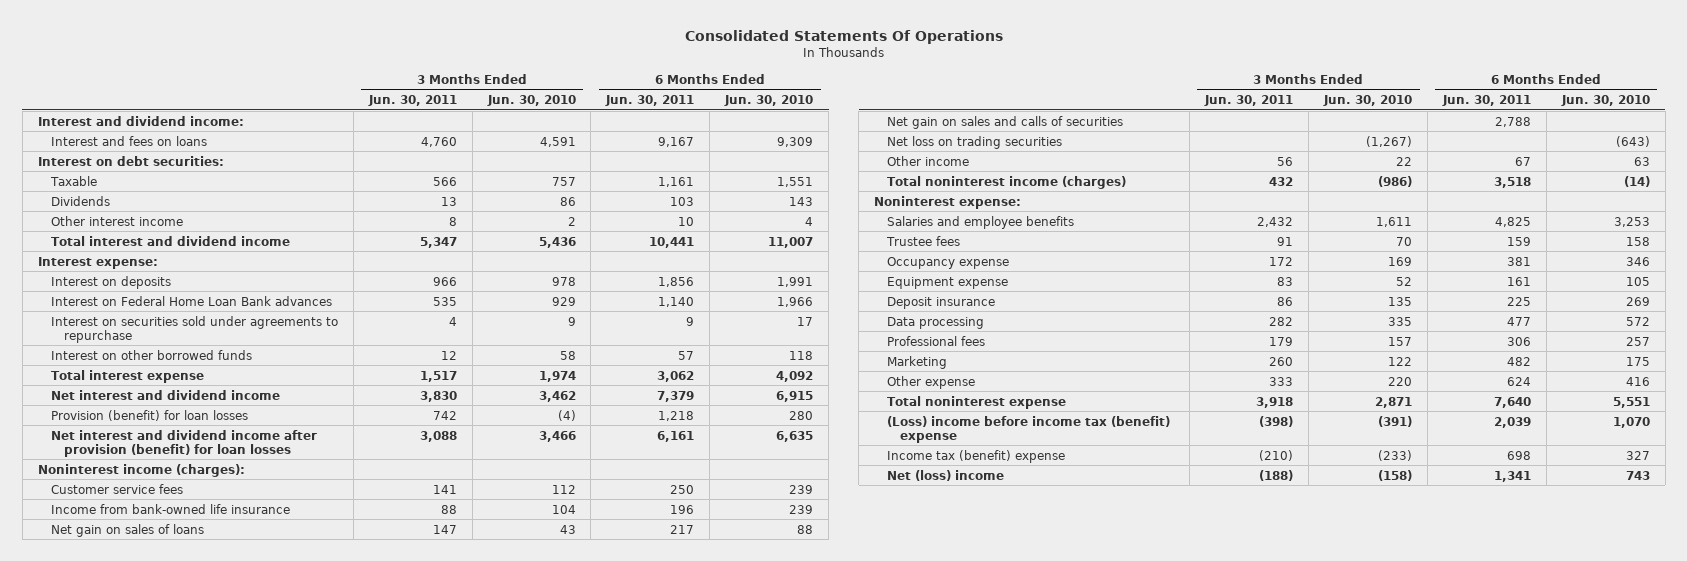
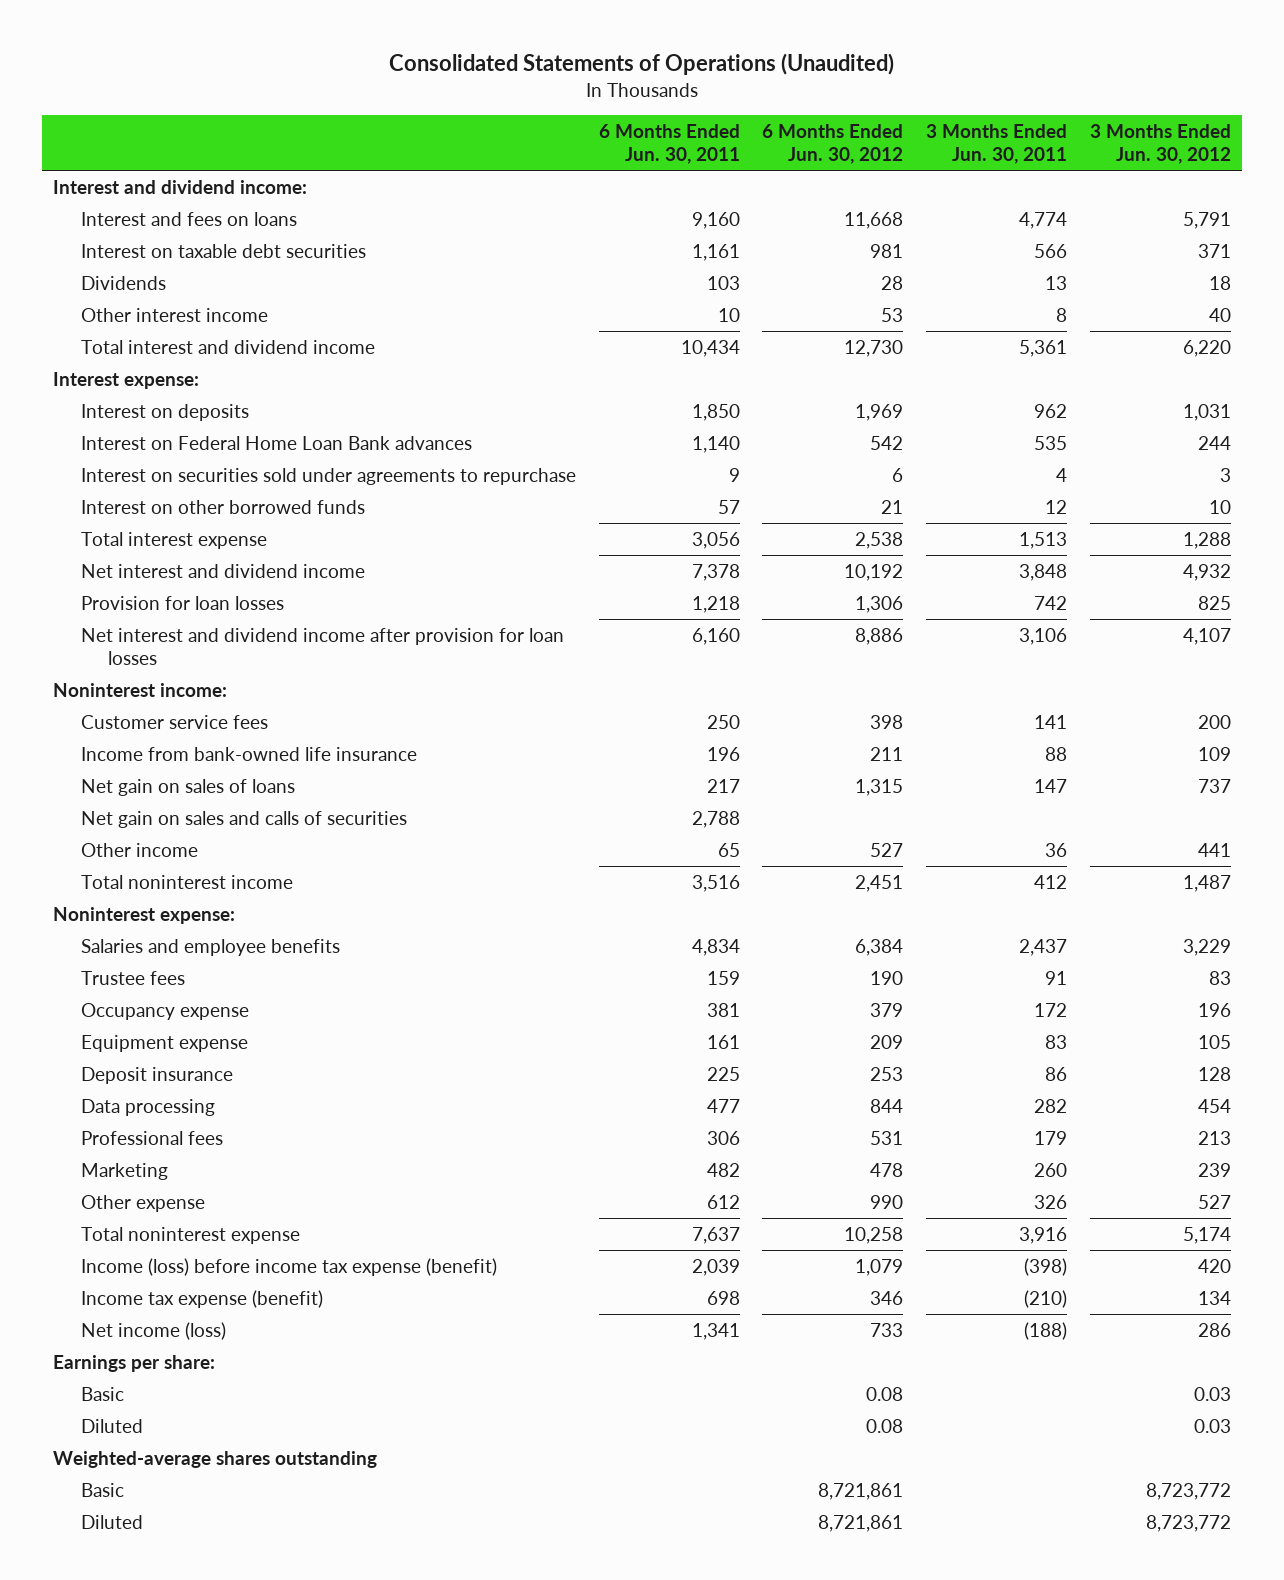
[684,29,1003,44] Consolidated Statements Of Operations -> [389,53,895,76] Consolidated Statements of Operations (Unaudited)
[486,94,576,106] Jun. 30, 2010 -> none
[724,94,814,106] Jun. 30, 2010 -> none
none -> [762,123,904,165] 6 Months Ended Jun. 30, 2012
none -> [1090,123,1232,165] 3 Months Ended Jun. 30, 2012
[37,155,224,166] Interest on debt securities: -> none
[420,136,457,147] 4,760 -> [1019,211,1068,229] 4,774
[658,136,695,147] 9,167 -> [691,211,740,229] 9,160
[49,175,97,186] Taxable -> [80,243,366,258] Interest on taxable debt securities
[419,236,457,248] 5,347 -> [1019,339,1068,357] 5,361
[649,236,695,248] 10,441 -> [680,339,740,357] 10,434
[432,276,457,286] 966 -> [1034,403,1068,418] 962
[658,276,695,287] 1,856 -> [691,403,740,421] 1,850
[419,370,457,382] 1,517 -> [1019,531,1068,549] 1,513
[657,370,695,382] 3,062 -> [691,531,740,549] 3,056
[419,390,457,402] 3,830 -> [1019,563,1068,581] 3,848
[657,390,695,402] 7,379 -> [691,563,740,581] 7,378
[50,409,248,421] Provision (benefit) for loan losses -> [80,595,284,610] Provision for loan losses
[50,429,317,457] Net interest and dividend income after provision (benefit) for loan losses -> [80,627,564,665] Net interest and dividend income after provision for loan losses
[419,430,457,442] 3,088 -> [1019,627,1068,645] 3,106
[657,430,695,442] 6,161 -> [691,627,740,645] 6,160
[37,463,245,477] Noninterest income (charges): -> [53,682,228,697] Noninterest income:
[887,135,1063,149] Net loss on trading securities -> none
[1277,156,1294,166] 56 -> [1045,842,1068,857] 36
[1514,156,1531,166] 67 -> [717,842,740,857] 65
[887,175,1127,189] Total noninterest income (charges) -> [80,874,293,889] Total noninterest income
[1269,176,1294,186] 432 -> [1034,874,1068,889] 412
[1493,176,1531,188] 3,518 -> [691,874,740,892] 3,516
[1257,216,1294,227] 2,432 -> [1019,938,1068,956] 2,437
[1494,216,1531,227] 4,825 -> [691,938,740,956] 4,834
[1269,376,1294,386] 333 -> [1034,1194,1068,1209] 326
[1506,376,1531,386] 624 -> [706,1194,740,1209] 612
[1256,396,1294,408] 3,918 -> [1019,1226,1068,1244] 3,916
[1493,396,1531,408] 7,640 -> [691,1226,740,1244] 7,637
[887,415,1171,443] (Loss) income before income tax (benefit) expense -> [80,1257,497,1276] Income (loss) before income tax expense (benefit)
[887,449,1066,463] Income tax (benefit) expense -> [80,1289,323,1308] Income tax expense (benefit)
[887,469,1005,481] Net (loss) income -> [80,1321,226,1340] Net income (loss)
none -> [53,1354,216,1372] Earnings per share:
none -> [80,1386,124,1401] Basic
none -> [80,1418,143,1433] Diluted
none -> [53,1450,378,1468] Weighted-average shares outstanding
none -> [80,1482,124,1497] Basic
none -> [80,1514,143,1529] Diluted

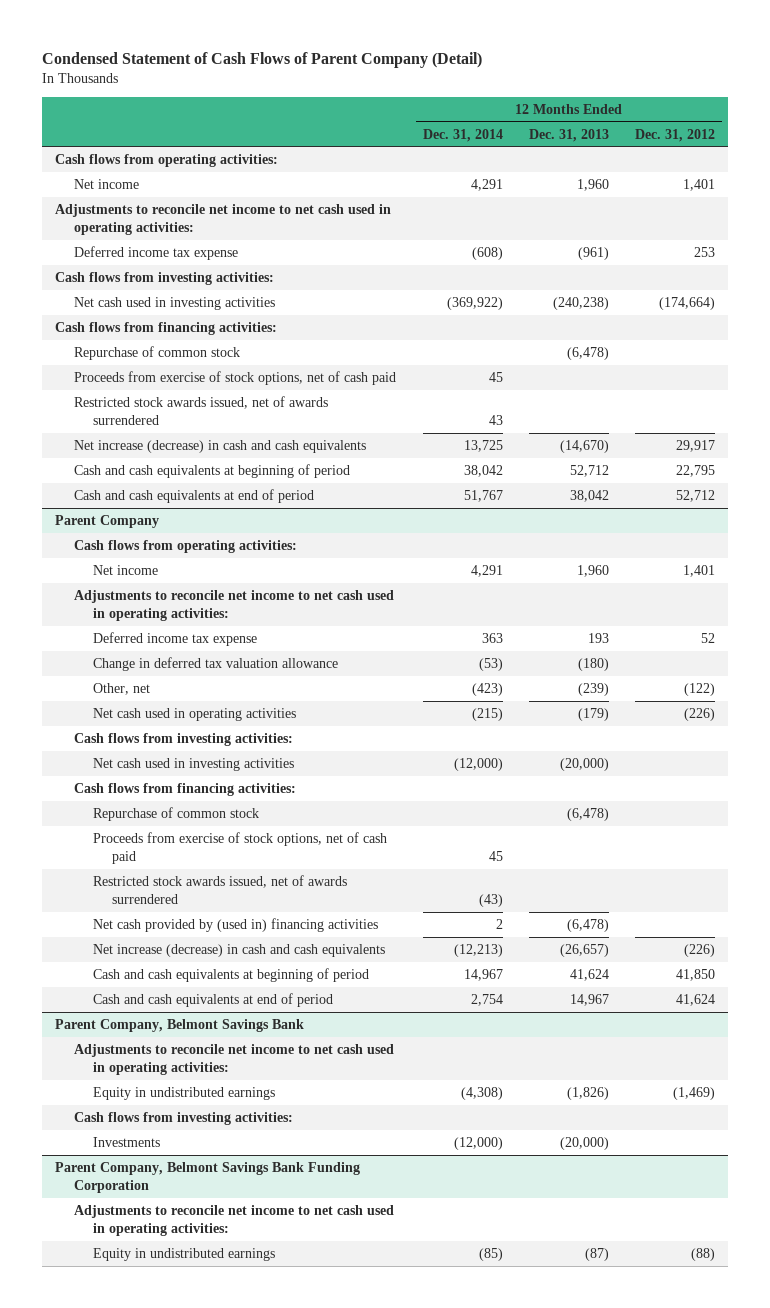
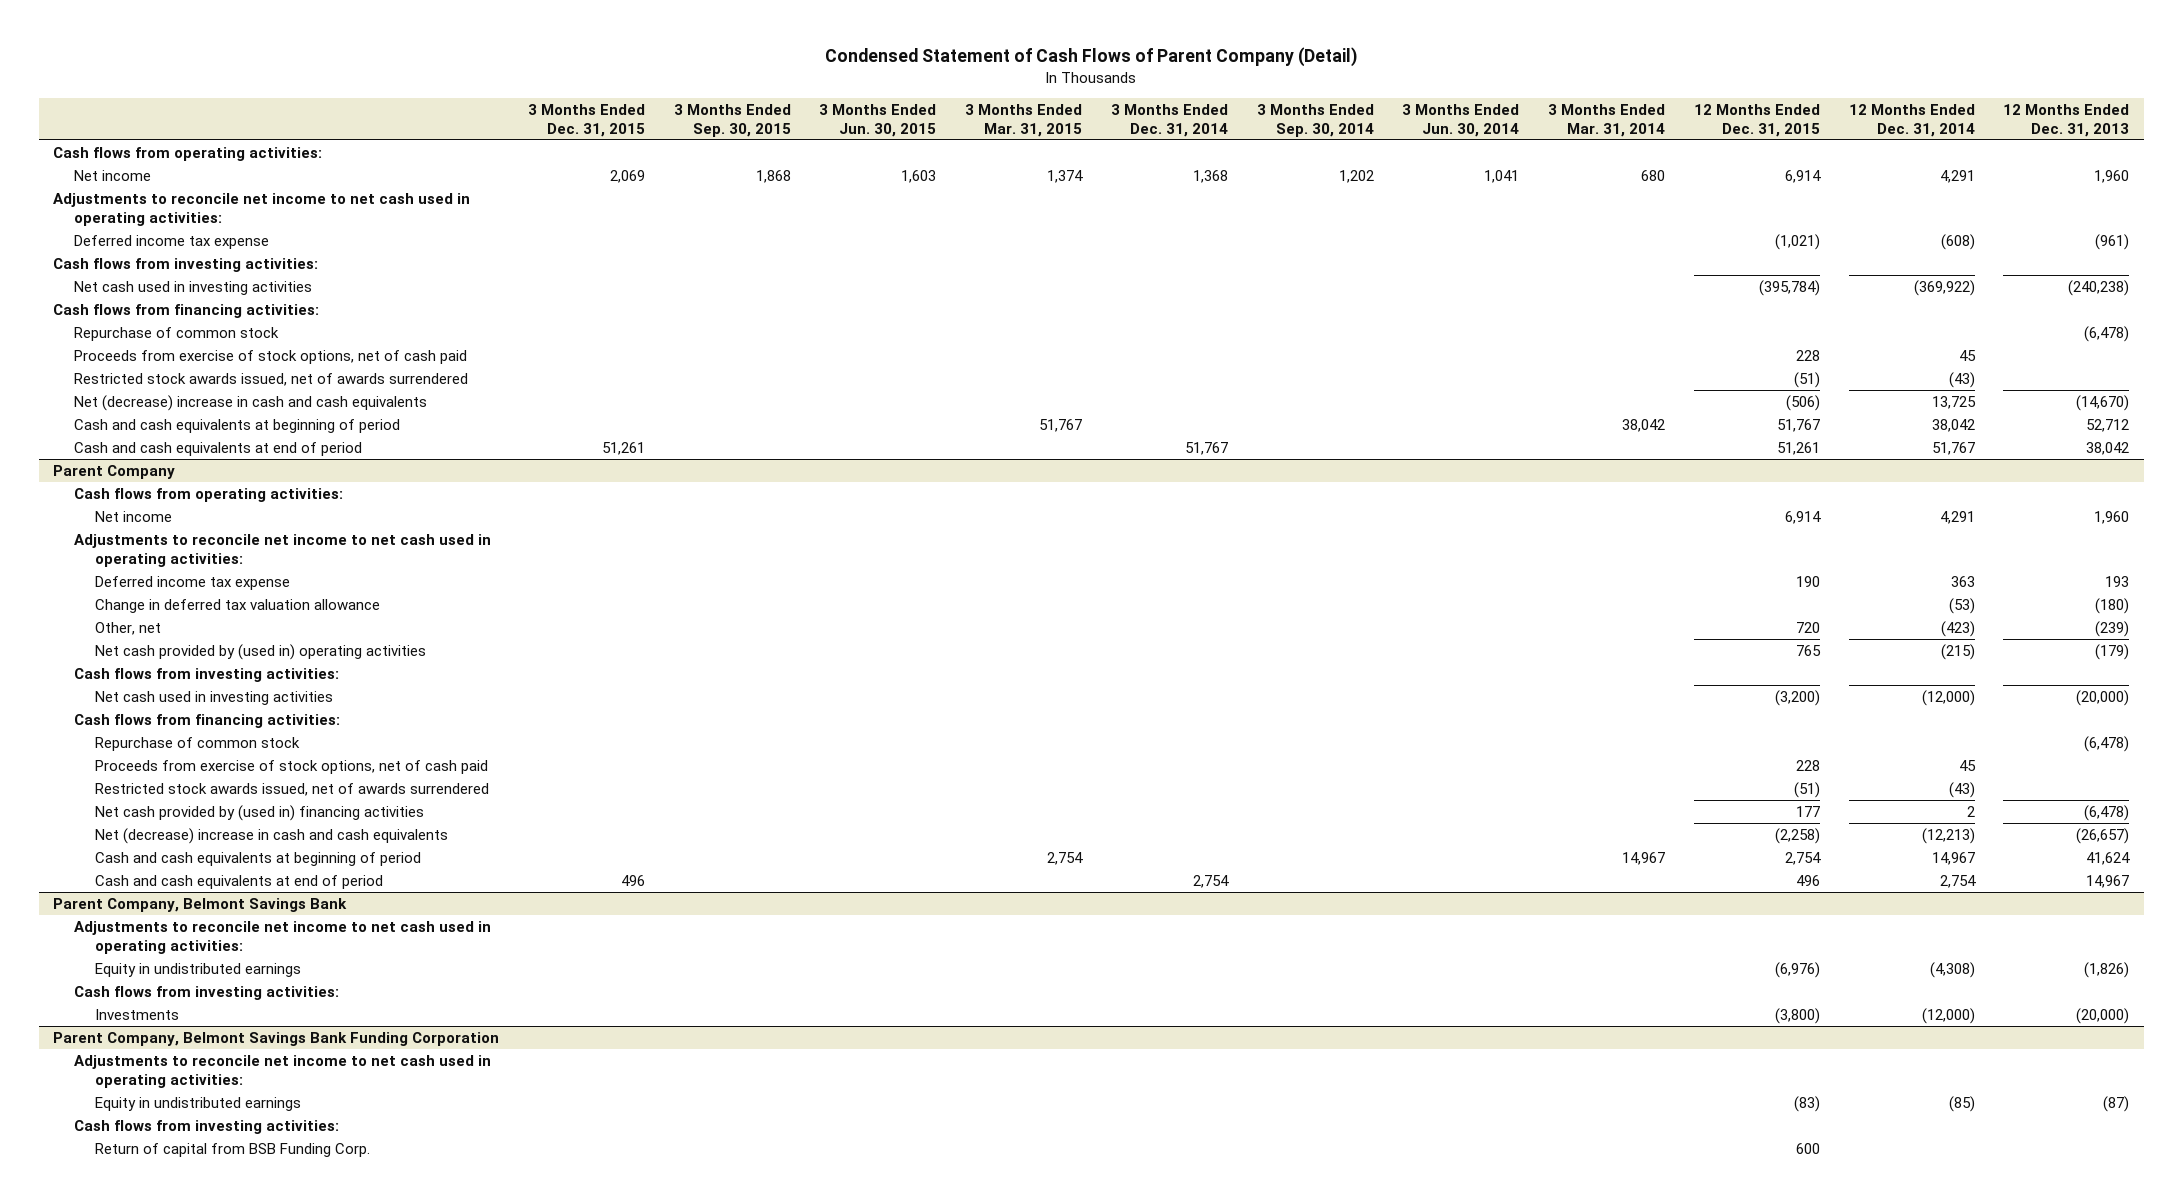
[634,128,715,142] Dec. 31, 2012 -> none
none -> [527,103,645,138] 3 Months Ended Dec. 31, 2015
none -> [673,103,791,138] 3 Months Ended Sep. 30, 2015
none -> [819,103,937,138] 3 Months Ended Jun. 30, 2015
none -> [965,103,1083,138] 3 Months Ended Mar. 31, 2015
none -> [1110,103,1228,138] 3 Months Ended Dec. 31, 2014
none -> [1256,103,1374,138] 3 Months Ended Sep. 30, 2014
none -> [1402,103,1520,138] 3 Months Ended Jun. 30, 2014
none -> [1548,103,1666,138] 3 Months Ended Mar. 31, 2014
none -> [1693,103,1820,138] 12 Months Ended Dec. 31, 2015
[488,414,503,425] 43 -> [1948,371,1975,388] (43)
[74,439,367,453] Net increase (decrease) in cash and cash equivalents -> [74,394,428,411] Net (decrease) increase in cash and cash equivalents
[93,707,297,721] Net cash used in operating activities -> [95,643,427,660] Net cash provided by (used in) operating activities
[93,943,386,957] Net increase (decrease) in cash and cash equivalents -> [95,827,449,844] Net (decrease) increase in cash and cash equivalents
none -> [74,1119,340,1134] Cash flows from investing activities:
none -> [95,1142,371,1157] Return of capital from BSB Funding Corp.

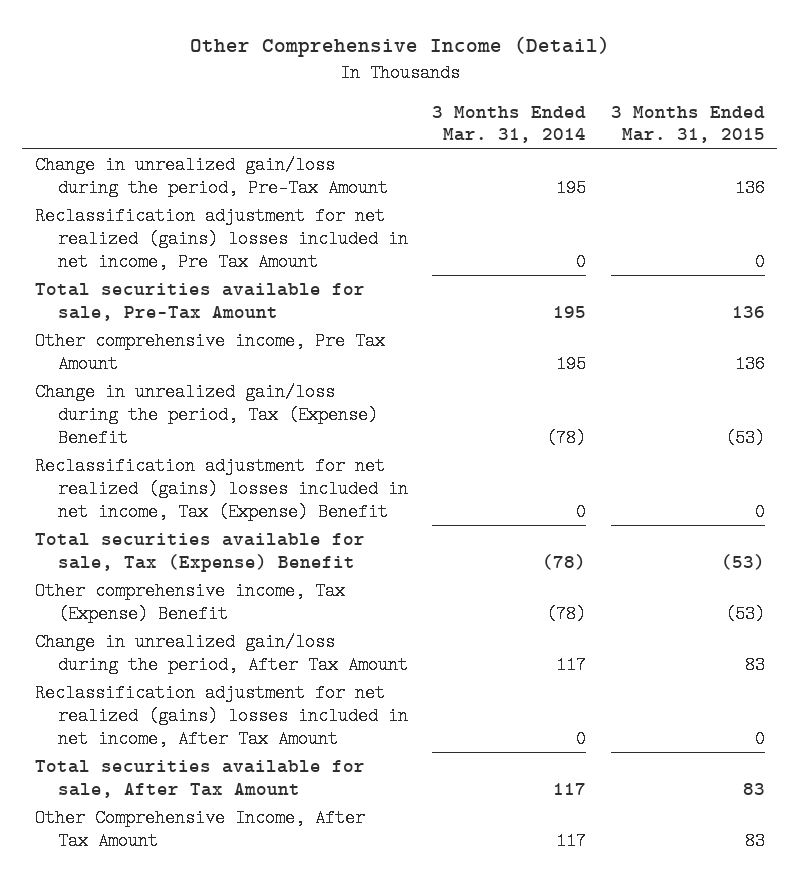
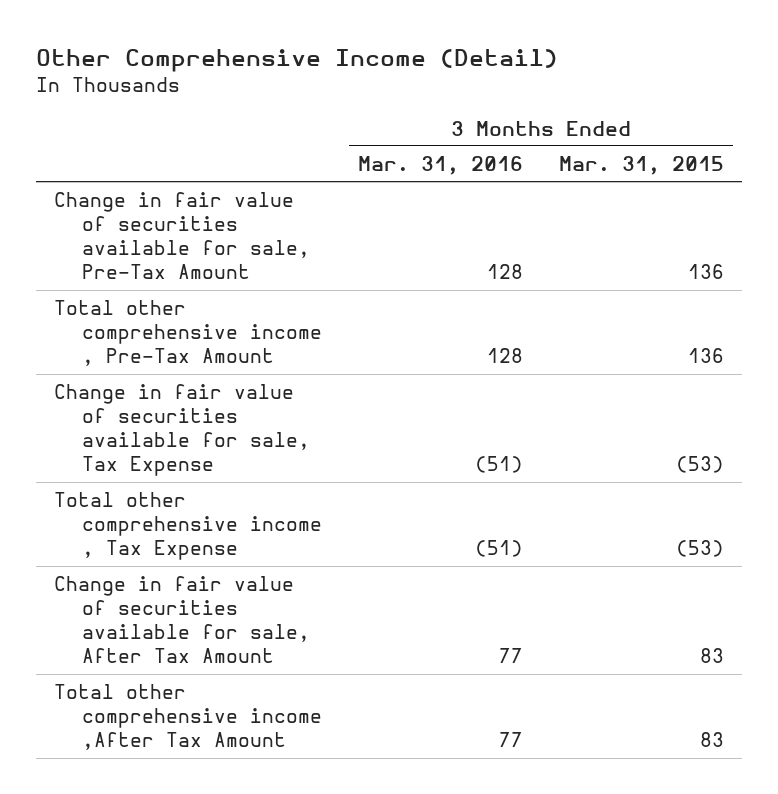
[432,105,587,144] 3 Months Ended Mar. 31, 2014 -> none
none -> [357,155,523,175] Mar. 31, 2016
[34,206,409,271] Reclassification adjustment for net realized (gains) losses included in net income, Pre Tax Amount -> none
[34,282,365,321] Total securities available for sale, Pre-Tax Amount -> none
[34,456,409,521] Reclassification adjustment for net realized (gains) losses included in net income, Tax (Expense) Benefit -> none
[34,532,365,572] Total securities available for sale, Tax (Expense) Benefit -> none
[34,683,409,748] Reclassification adjustment for net realized (gains) losses included in net income, After Tax Amount -> none
[34,759,365,798] Total securities available for sale, After Tax Amount -> none
[34,155,389,197] Change in unrealized gain/loss during the period, Pre-Tax Amount -> [54,191,310,280] Change in fair value of securities available for sale, Pre-Tax Amount
[34,331,385,373] Other comprehensive income, Pre Tax Amount -> [54,299,322,367] Total other comprehensive income , Pre-Tax Amount
[34,382,379,447] Change in unrealized gain/loss during the period, Tax (Expense) Benefit -> [54,383,310,477] Change in fair value of securities available for sale, Tax Expense
[34,581,345,623] Other comprehensive income, Tax (Expense) Benefit -> [54,491,322,561] Total other comprehensive income , Tax Expense
[34,632,409,674] Change in unrealized gain/loss during the period, After Tax Amount -> [54,575,310,664] Change in fair value of securities available for sale, After Tax Amount
[34,808,365,850] Other Comprehensive Income, After Tax Amount -> [54,683,322,751] Total other comprehensive income ,After Tax Amount

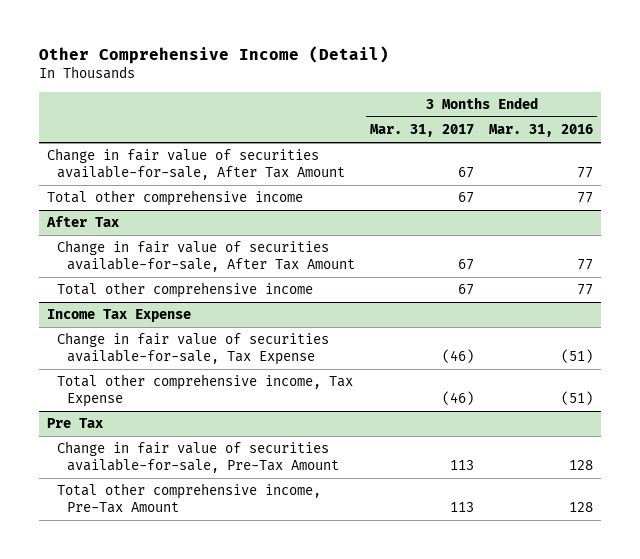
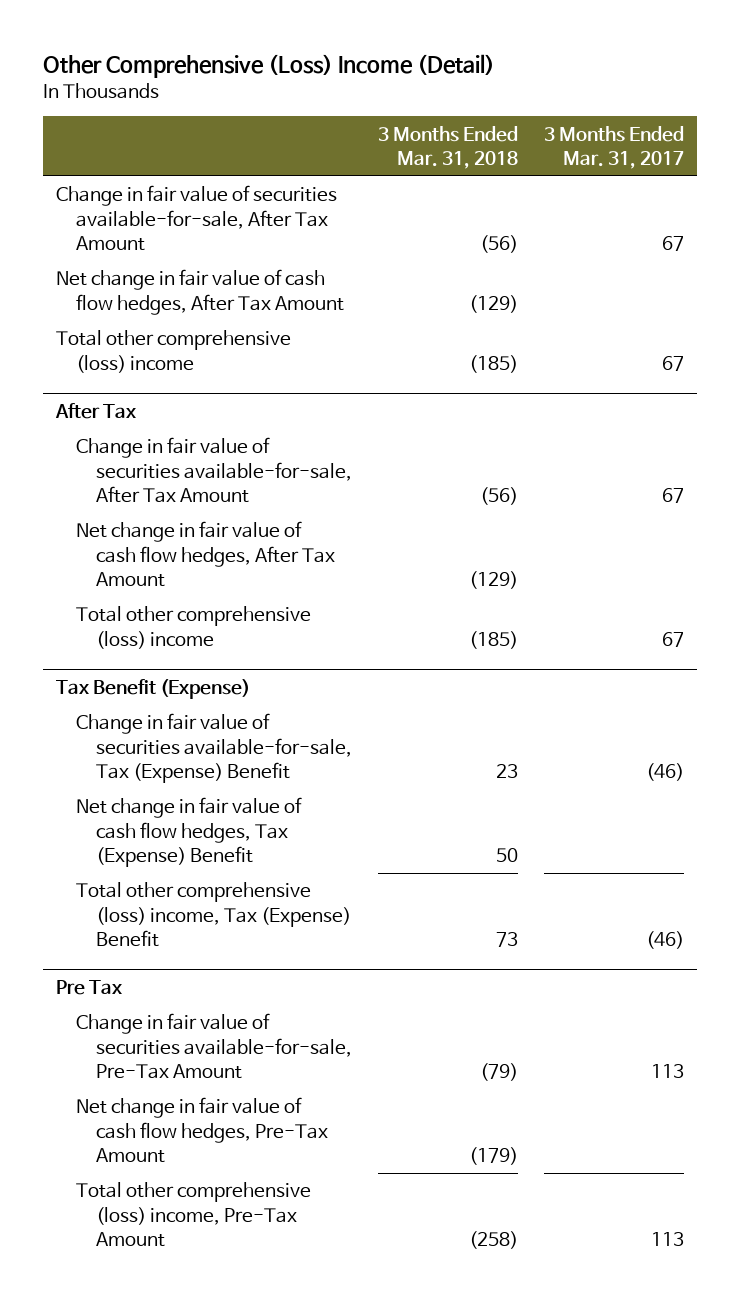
[38,45,389,64] Other Comprehensive Income (Detail) -> [43,54,496,79] Other Comprehensive (Loss) Income (Detail)
[489,124,594,138] Mar. 31, 2016 -> none
none -> [378,125,519,169] 3 Months Ended Mar. 31, 2018
none -> [56,269,345,315] Net change in fair value of cash flow hedges, After Tax Amount
[46,190,303,207] Total other comprehensive income -> [56,330,292,373] Total other comprehensive (loss) income
none -> [76,521,336,587] Net change in fair value of cash flow hedges, After Tax Amount
[56,282,313,299] Total other comprehensive income -> [76,606,312,649] Total other comprehensive (loss) income
[46,309,191,323] Income Tax Expense -> [56,678,251,699] Tax Benefit (Expense)
[56,332,329,366] Change in fair value of securities available-for-sale, Tax Expense -> [76,713,353,783] Change in fair value of securities available-for-sale, Tax (Expense) Benefit
none -> [76,797,303,867] Net change in fair value of cash flow hedges, Tax (Expense) Benefit
[56,374,353,408] Total other comprehensive income, Tax Expense -> [76,882,352,947] Total other comprehensive (loss) income, Tax (Expense) Benefit
none -> [76,1097,329,1163] Net change in fair value of cash flow hedges, Pre-Tax Amount
[56,483,321,514] Total other comprehensive income, Pre-Tax Amount -> [76,1182,312,1247] Total other comprehensive (loss) income, Pre-Tax Amount

